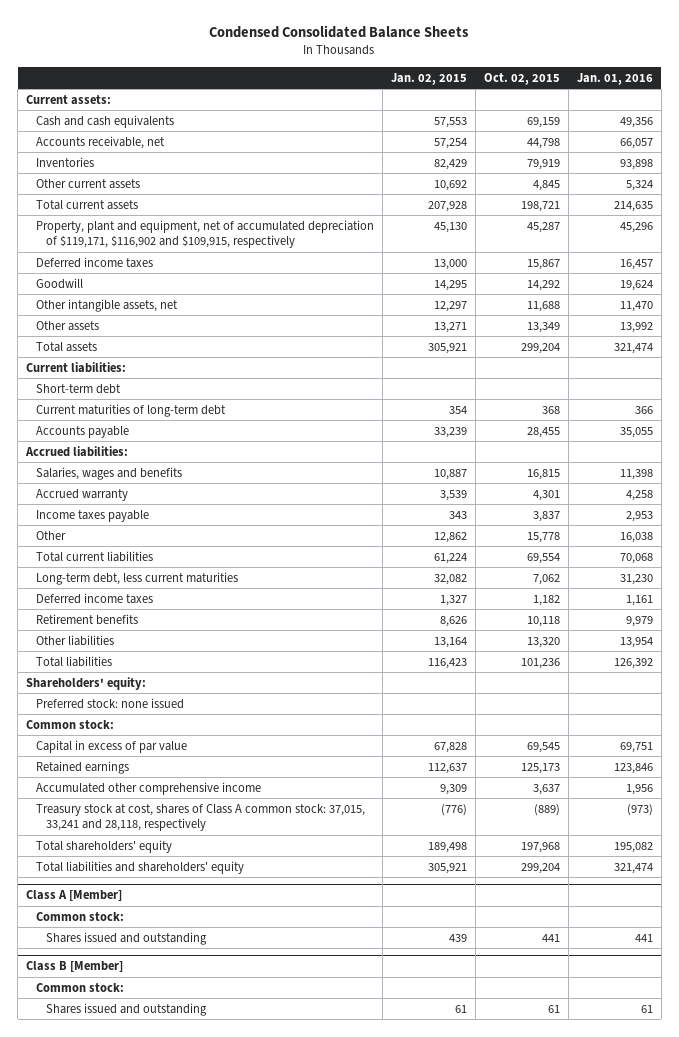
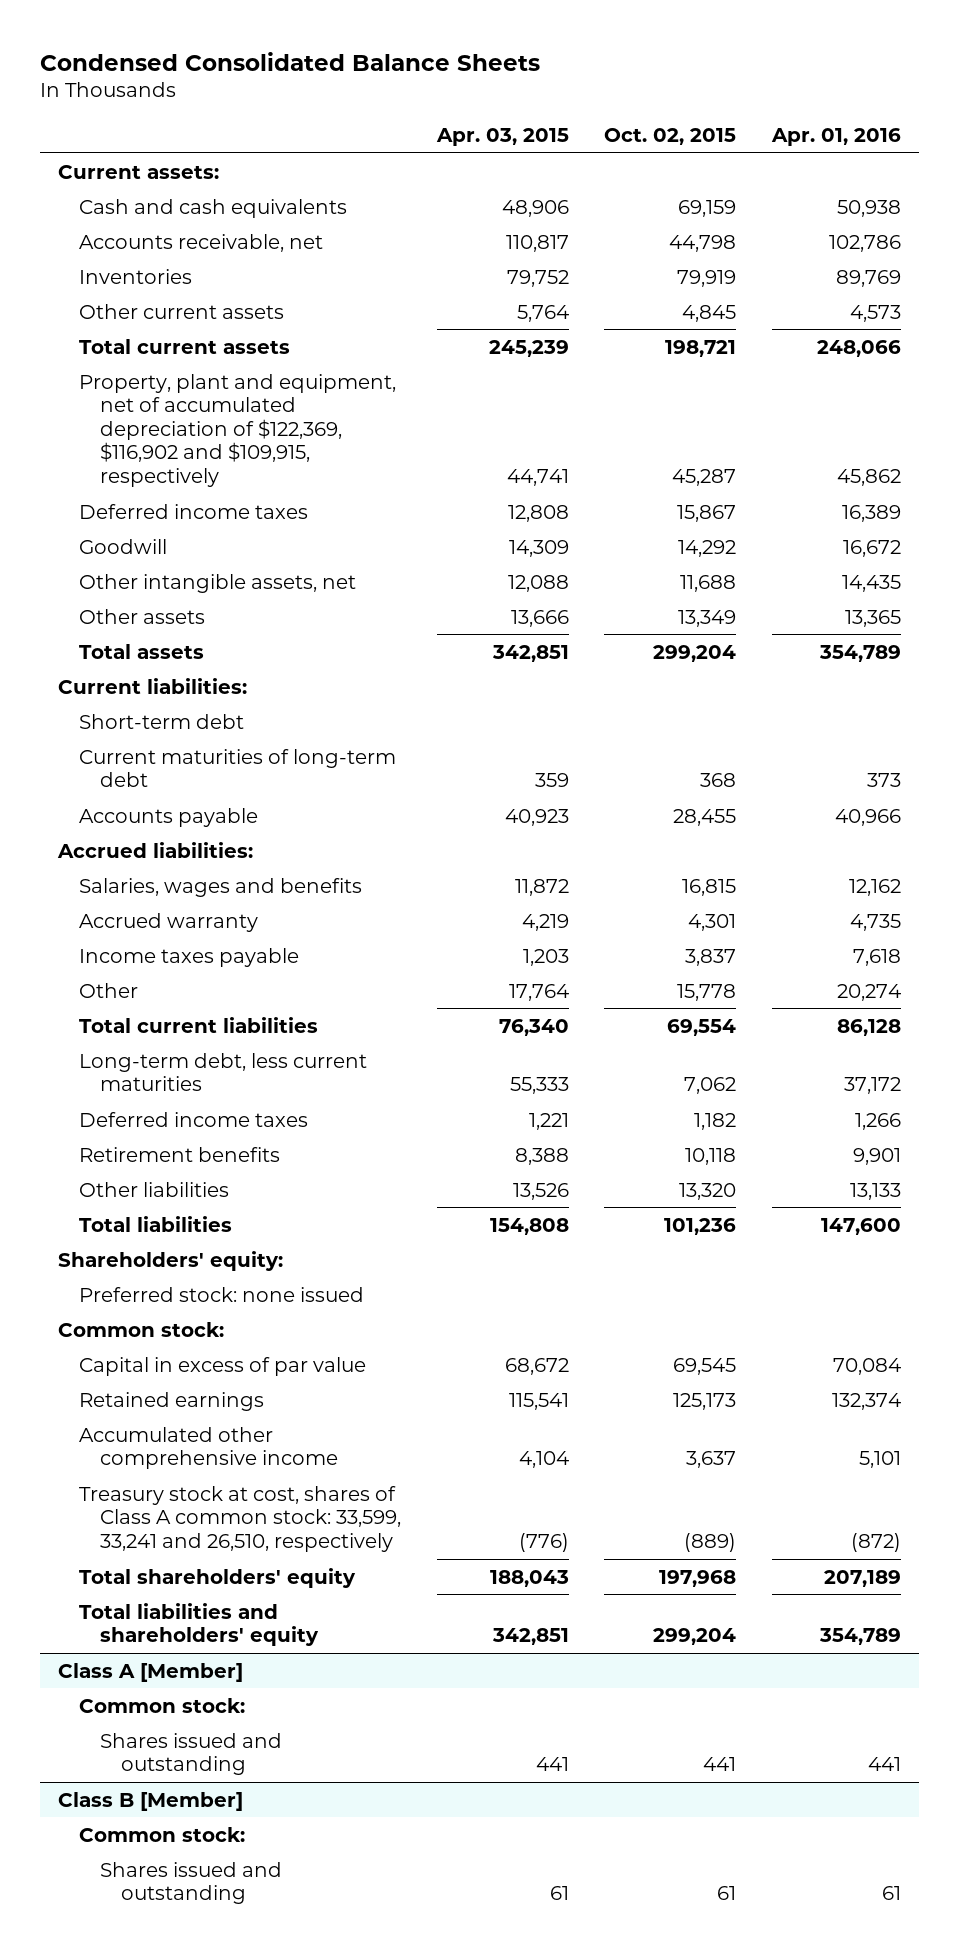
[390,72,467,85] Jan. 02, 2015 -> none
[576,72,653,85] Jan. 01, 2016 -> none
none -> [435,127,569,146] Apr. 03, 2015
none -> [771,127,902,146] Apr. 01, 2016
[35,219,374,249] Property, plant and equipment, net of accumulated depreciation of $119,171, $116,902 and $109,915, respectively -> [78,373,396,487] Property, plant and equipment, net of accumulated depreciation of $122,369, $116,902 and $109,915, respectively
[35,803,365,832] Treasury stock at cost, shares of Class A common stock: 37,015, 33,241 and 28,118, respectively -> [78,1485,401,1552] Treasury stock at cost, shares of Class A common stock: 33,599, 33,241 and 26,510, respectively

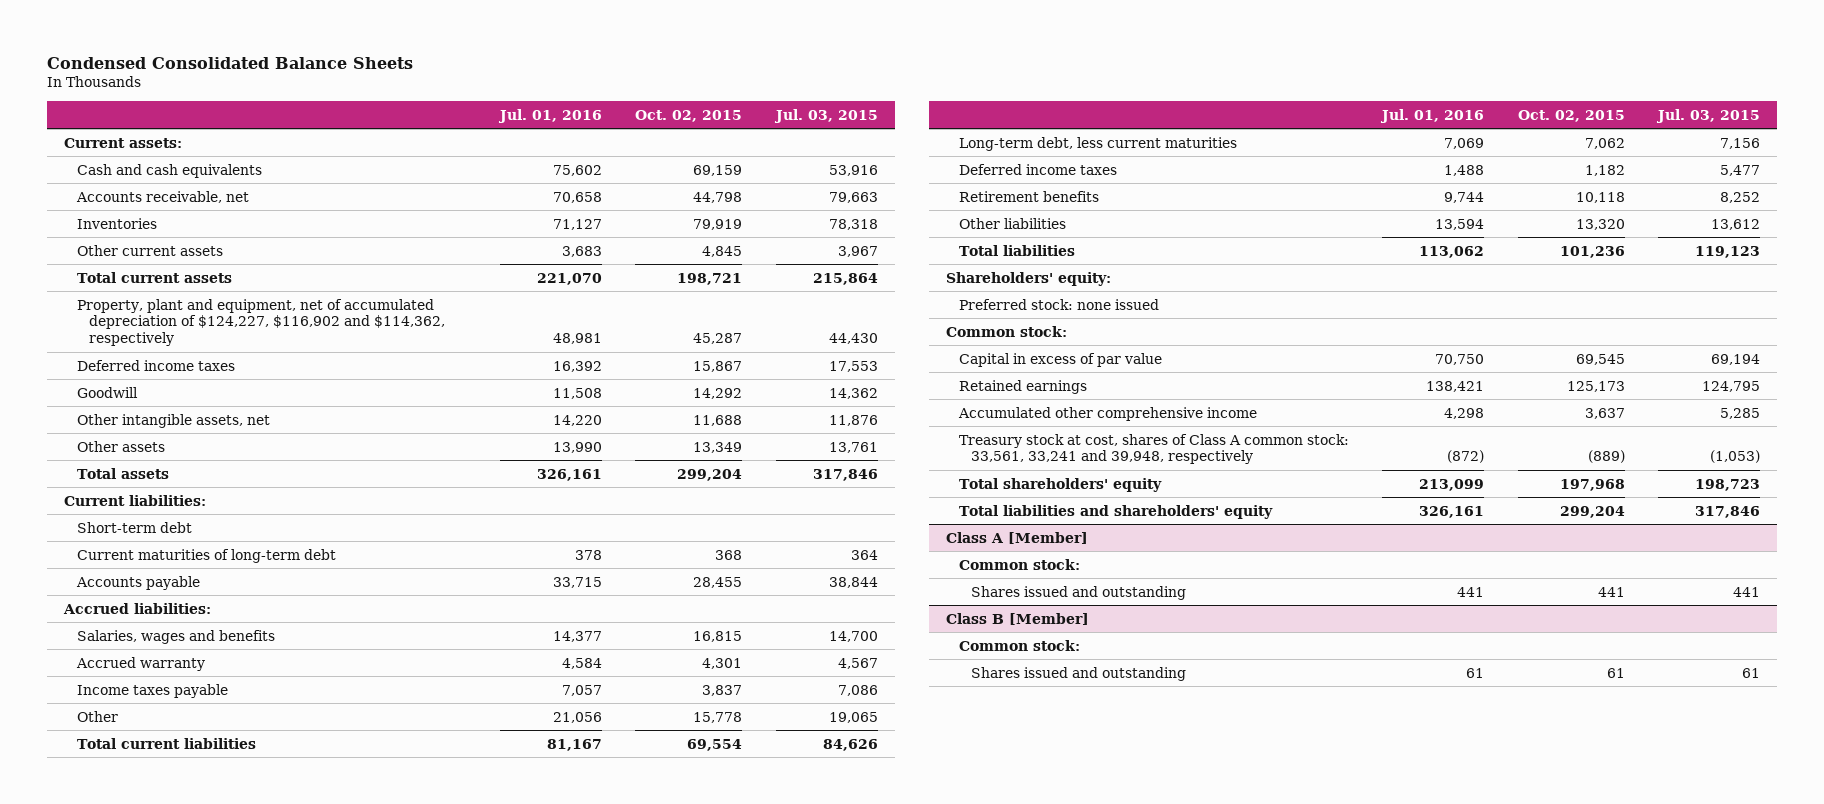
[435,127,569,146] Apr. 03, 2015 -> none
[771,127,902,146] Apr. 01, 2016 -> none
none -> [498,108,603,123] Jul. 01, 2016
none -> [773,108,878,123] Jul. 03, 2015
[78,373,396,487] Property, plant and equipment, net of accumulated depreciation of $122,369, $116,902 and $109,915, respectively -> [76,298,446,347] Property, plant and equipment, net of accumulated depreciation of $124,227, $116,902 and $114,362, respectively
[78,1485,401,1552] Treasury stock at cost, shares of Class A common stock: 33,599, 33,241 and 26,510, respectively -> [958,433,1349,465] Treasury stock at cost, shares of Class A common stock: 33,561, 33,241 and 39,948, respectively

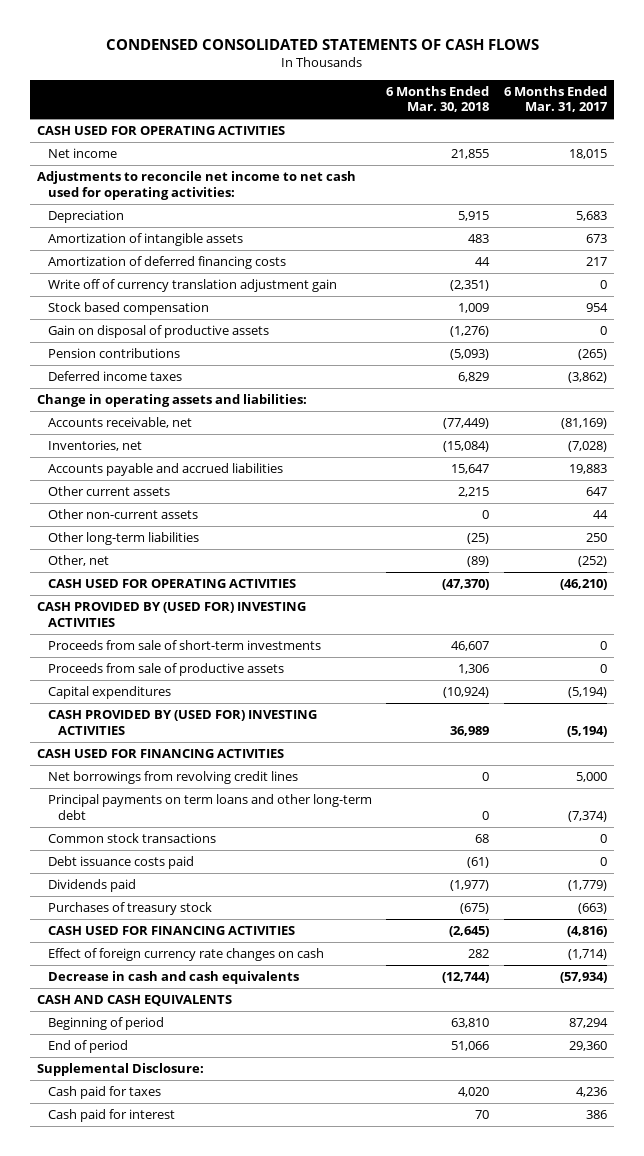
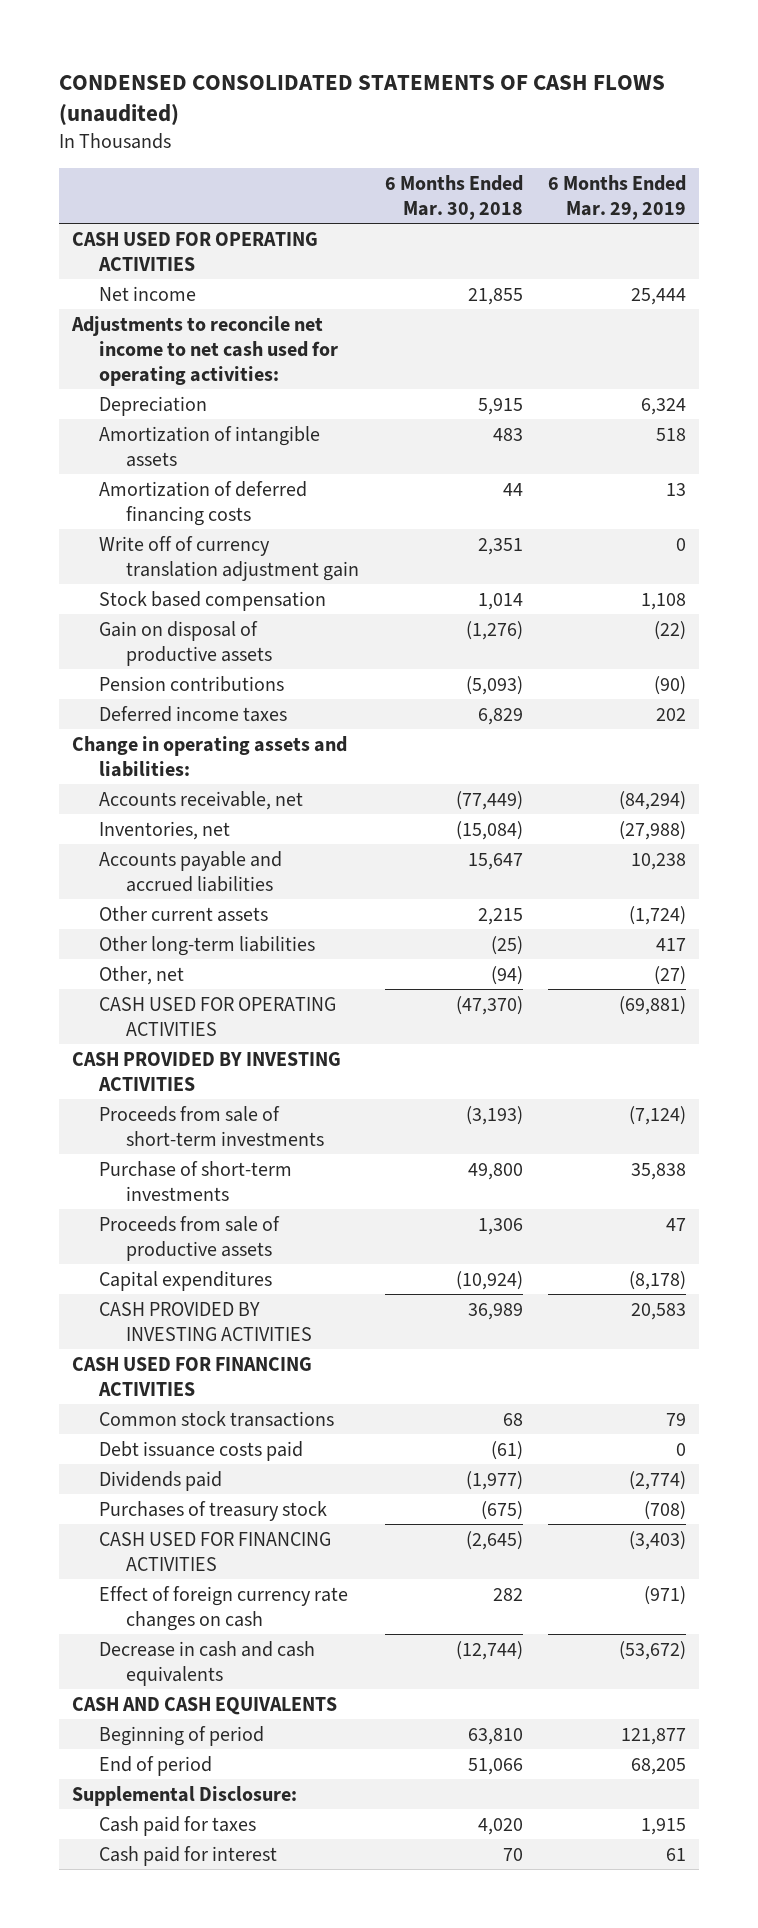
[105,38,539,50] CONDENSED CONSOLIDATED STATEMENTS OF CASH FLOWS -> [59,75,666,127] CONDENSED CONSOLIDATED STATEMENTS OF CASH FLOWS (unaudited)
[503,85,608,113] 6 Months Ended Mar. 31, 2017 -> none
none -> [548,174,687,220] 6 Months Ended Mar. 29, 2019
[450,280,490,292] (2,351) -> [477,537,523,555] 2,351
[458,303,490,314] 1,009 -> [477,592,523,610] 1,014
[47,509,198,520] Other non-current assets -> none
[467,556,490,568] (89) -> [490,965,523,985] (94)
[37,602,307,627] CASH PROVIDED BY (USED FOR) INVESTING ACTIVITIES -> [71,1051,341,1091] CASH PROVIDED BY INVESTING ACTIVITIES
[451,641,490,652] 46,607 -> [465,1105,523,1125] (3,193)
none -> [99,1160,293,1201] Purchase of short-term investments
[47,710,317,735] CASH PROVIDED BY (USED FOR) INVESTING ACTIVITIES -> [99,1301,313,1341] CASH PROVIDED BY INVESTING ACTIVITIES
[47,771,298,785] Net borrowings from revolving credit lines -> none
[47,794,372,820] Principal payments on term loans and other long-term debt -> none

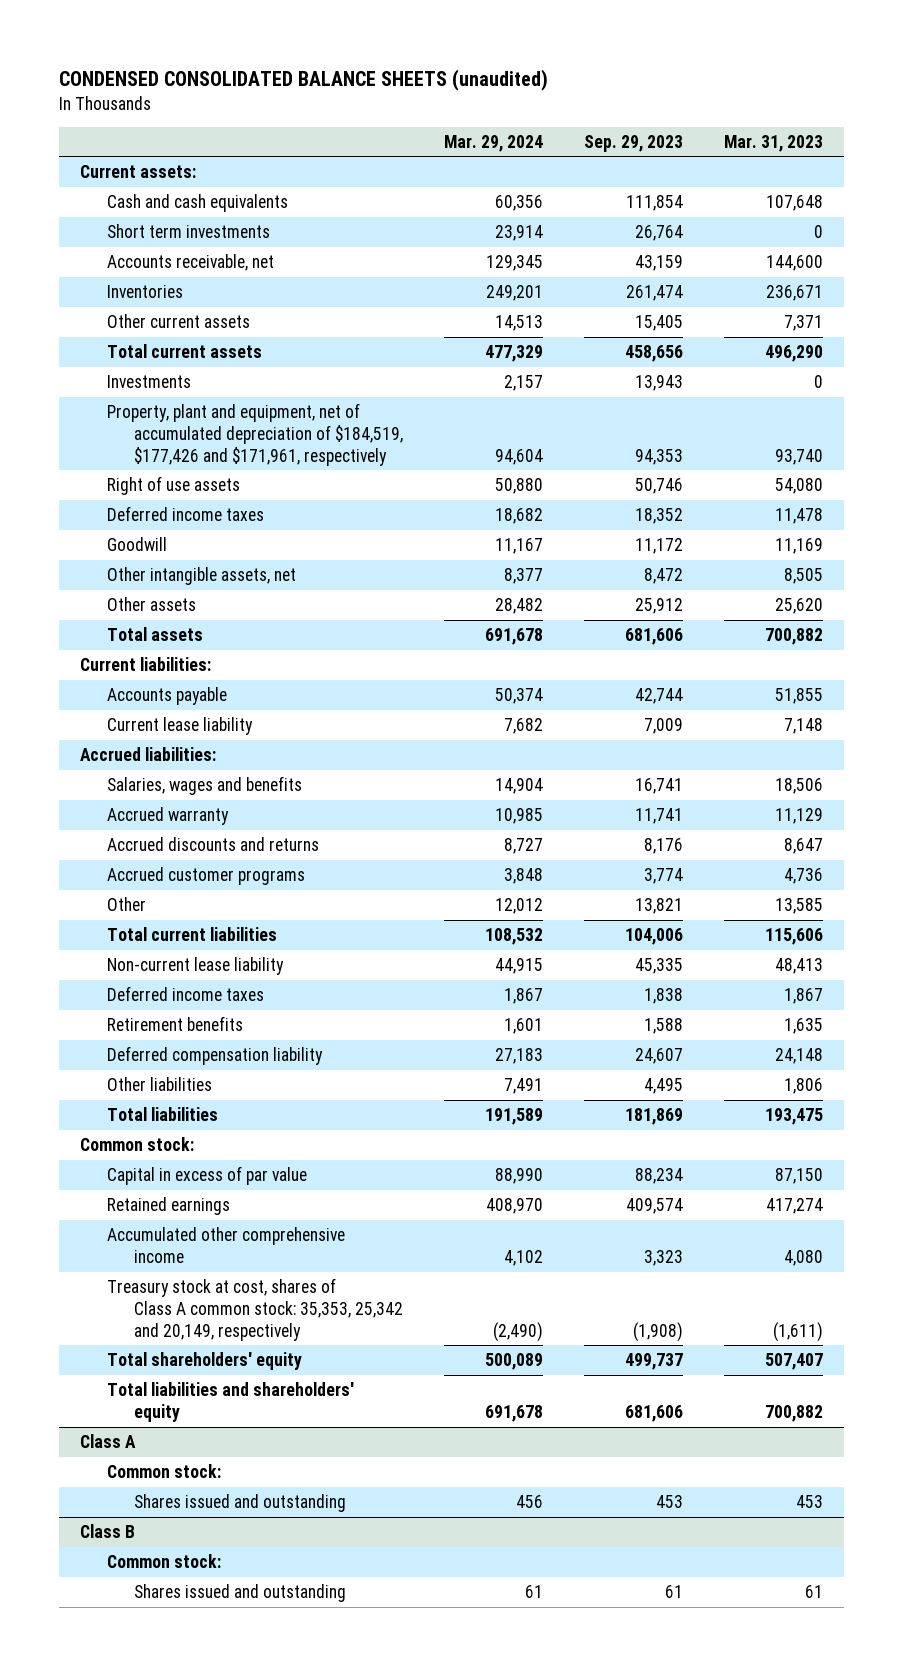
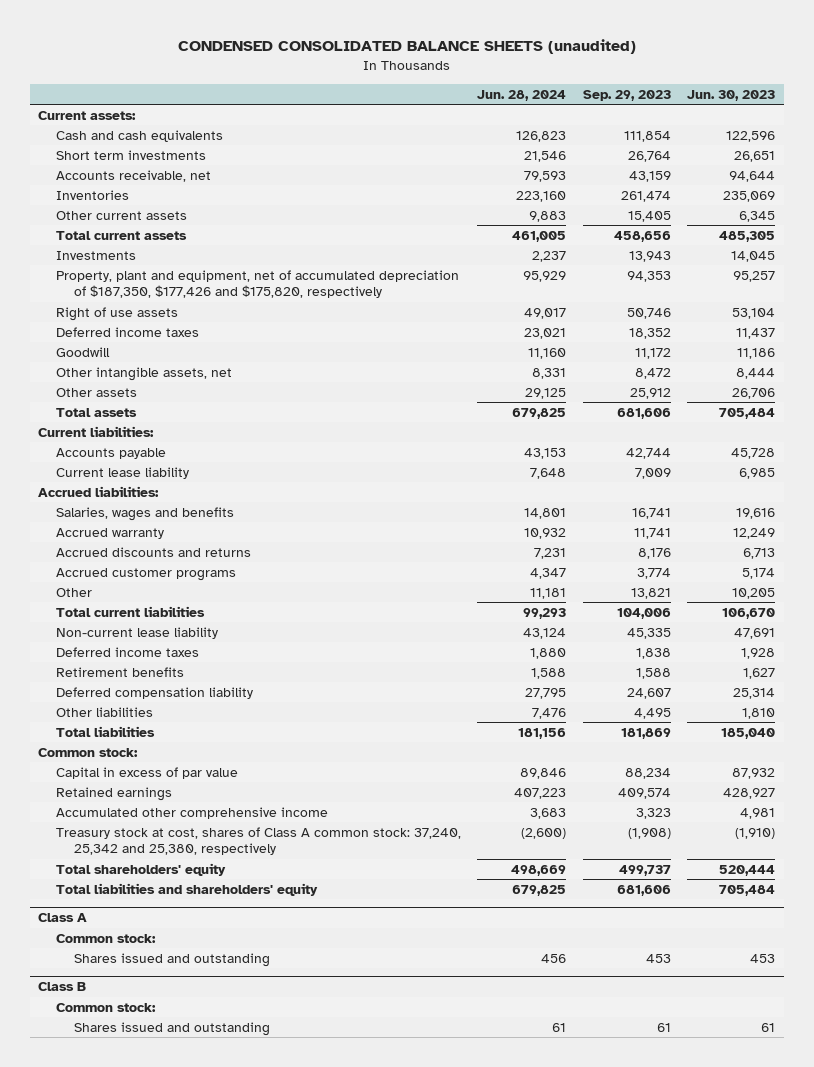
[443,134,543,152] Mar. 29, 2024 -> none
[724,134,824,152] Mar. 31, 2023 -> none
none -> [477,89,567,101] Jun. 28, 2024
none -> [687,89,776,101] Jun. 30, 2023
[106,402,403,466] Property, plant and equipment, net of accumulated depreciation of $184,519, $177,426 and $171,961, respectively -> [55,269,459,299] Property, plant and equipment, net of accumulated depreciation of $187,350, $177,426 and $175,820, respectively
[106,1277,403,1341] Treasury stock at cost, shares of Class A common stock: 35,353, 25,342 and 20,149, respectively -> [55,826,461,856] Treasury stock at cost, shares of Class A common stock: 37,240, 25,342 and 25,380, respectively

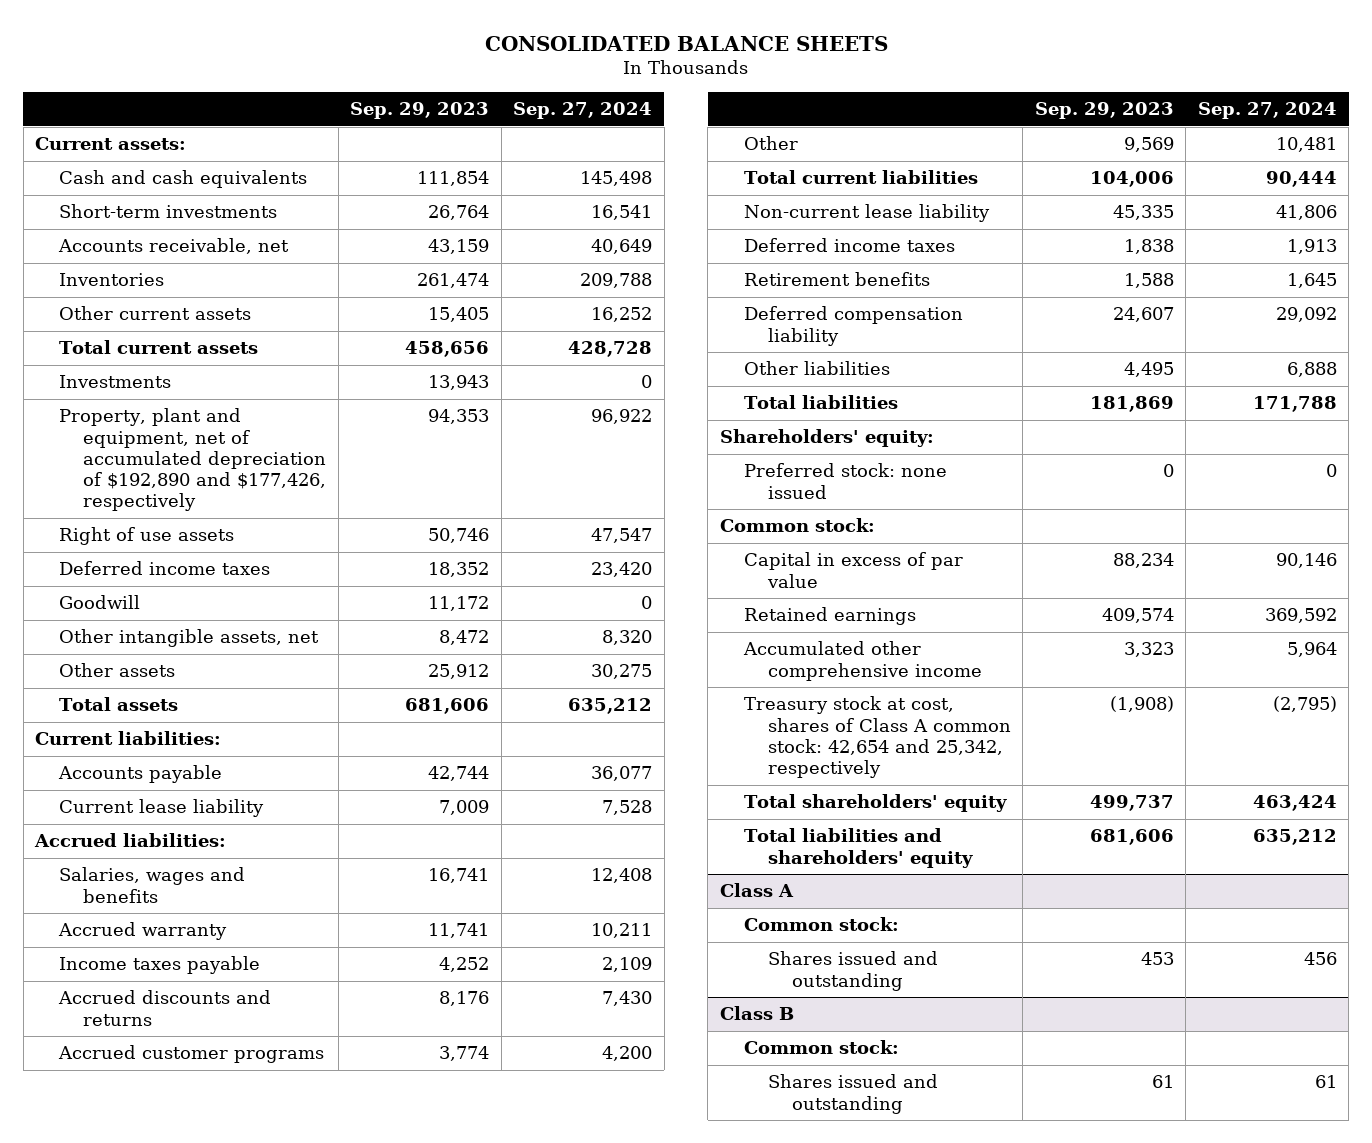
[177,39,636,55] CONDENSED CONSOLIDATED BALANCE SHEETS (unaudited) -> [484,35,888,51] CONSOLIDATED BALANCE SHEETS
[477,89,567,101] Jun. 28, 2024 -> none
[687,89,776,101] Jun. 30, 2023 -> none
none -> [513,102,653,120] Sep. 27, 2024
[55,149,206,160] Short term investments -> [59,204,278,219] Short-term investments
[55,269,459,299] Property, plant and equipment, net of accumulated depreciation of $187,350, $177,426 and $175,820, respectively -> [59,408,327,512] Property, plant and equipment, net of accumulated depreciation of $192,890 and $177,426, respectively
none -> [59,956,261,975] Income taxes payable
[630,587,671,599] 13,821 -> [1123,137,1174,153] 9,569
none -> [719,429,934,448] Shareholders' equity:
none -> [743,463,947,499] Preferred stock: none issued
[55,826,461,856] Treasury stock at cost, shares of Class A common stock: 37,240, 25,342 and 25,380, respectively -> [743,696,1011,778] Treasury stock at cost, shares of Class A common stock: 42,654 and 25,342, respectively

